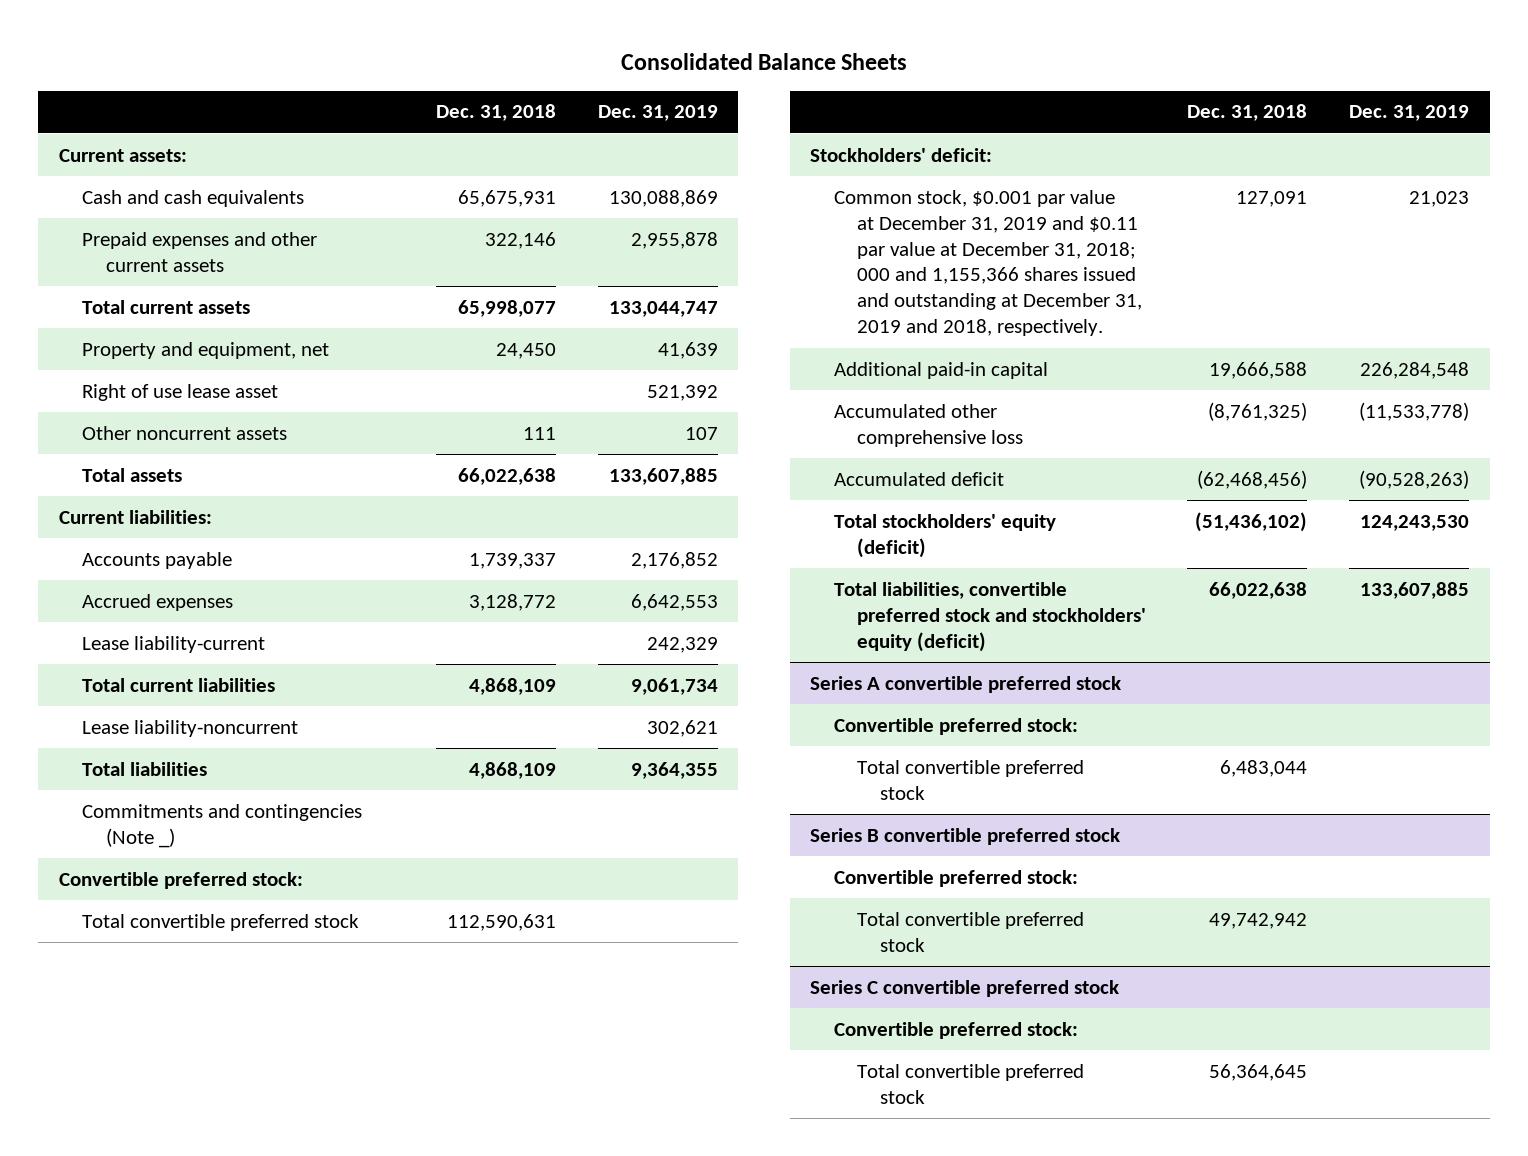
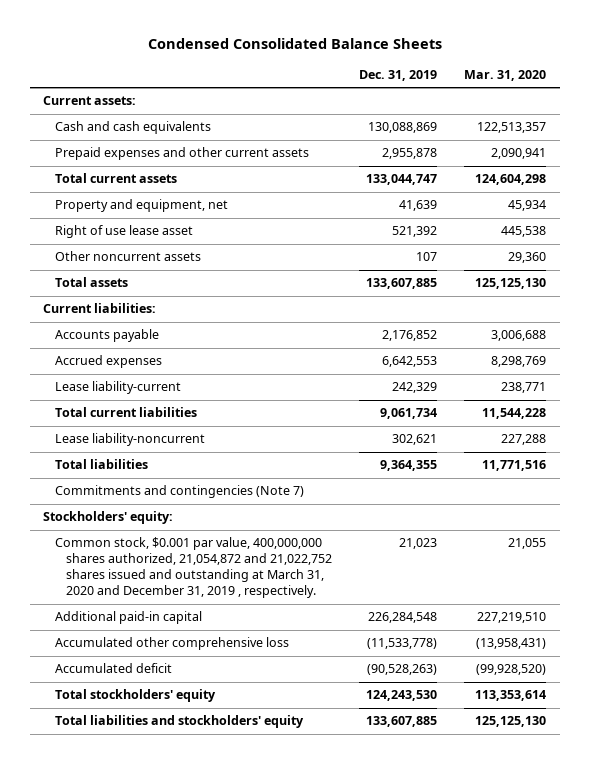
[621,53,908,71] Consolidated Balance Sheets -> [147,38,442,50] Condensed Consolidated Balance Sheets
[436,104,557,122] Dec. 31, 2018 -> none
none -> [464,69,547,81] Mar. 31, 2020
[59,871,304,889] Convertible preferred stock: -> none
[82,913,360,931] Total convertible preferred stock -> none
[82,803,363,848] Commitments and contingencies (Note _) -> [54,485,304,499] Commitments and contingencies (Note 7)
[810,147,993,162] Stockholders' deficit: -> [43,511,174,525] Stockholders' equity:
[833,189,1142,337] Common stock, $0.001 par value at December 31, 2019 and $0.11 par value at December 31, 2018; 000 and 1,155,366 shares issued and outstanding at December 31, 2019 and 2018, respectively. -> [54,537,333,599] Common stock, $0.001 par value, 400,000,000 shares authorized, 21,054,872 and 21,022,752 shares issued and outstanding at March 31, 2020 and December 31, 2019 , respectively.
[810,675,1122,693] Series A convertible preferred stock -> none
[833,717,1078,735] Convertible preferred stock: -> none
[856,759,1084,800] Total convertible preferred stock -> none
[810,827,1121,845] Series B convertible preferred stock -> none
[833,869,1078,887] Convertible preferred stock: -> none
[856,911,1084,952] Total convertible preferred stock -> none
[810,979,1120,997] Series C convertible preferred stock -> none
[833,1021,1078,1039] Convertible preferred stock: -> none
[856,1063,1084,1104] Total convertible preferred stock -> none
[833,513,1056,558] Total stockholders' equity (deficit) -> [54,689,216,703] Total stockholders' equity
[833,581,1146,652] Total liabilities, convertible preferred stock and stockholders' equity (deficit) -> [54,715,304,729] Total liabilities and stockholders' equity

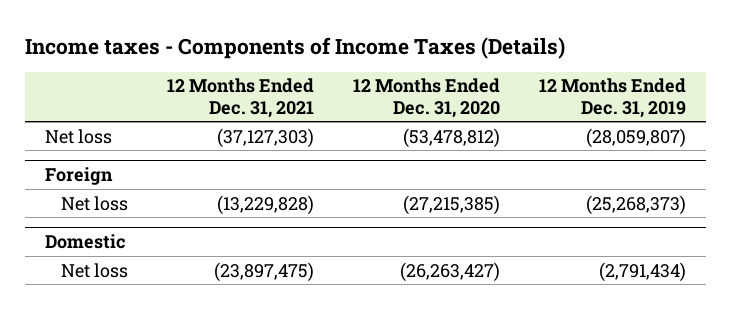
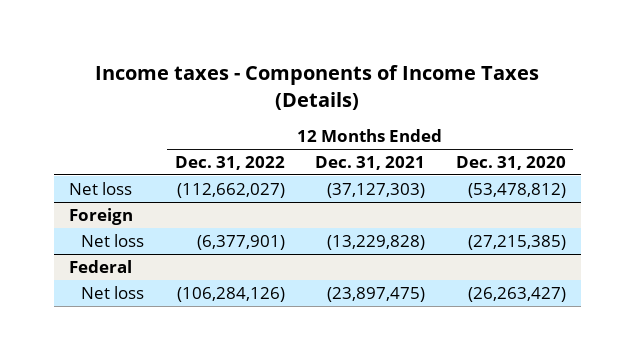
[539,78,687,118] 12 Months Ended Dec. 31, 2019 -> none
none -> [174,156,285,171] Dec. 31, 2022
[44,234,126,250] Domestic -> [68,259,132,273] Federal

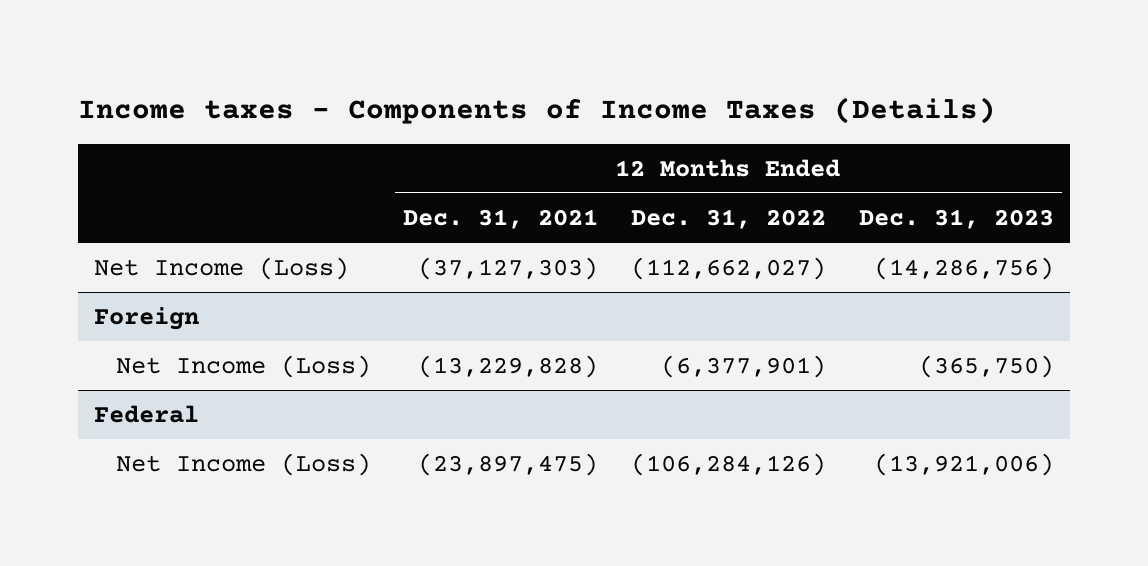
[455,156,566,171] Dec. 31, 2020 -> none
none -> [858,209,1054,230] Dec. 31, 2023
[68,181,132,195] Net loss -> [94,257,350,281] Net Income (Loss)
[81,233,145,247] Net loss -> [115,355,371,379] Net Income (Loss)
[81,285,145,299] Net loss -> [115,453,371,477] Net Income (Loss)

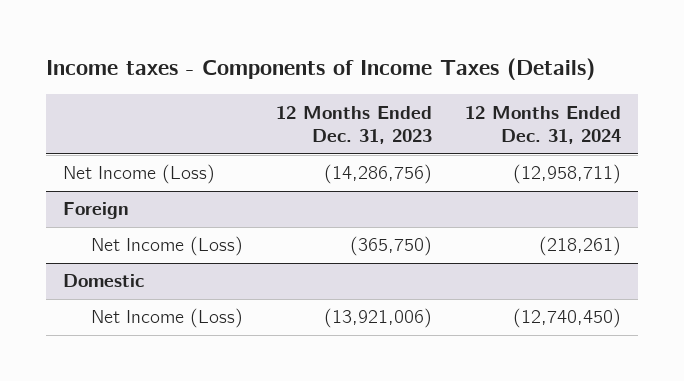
[403,209,599,230] Dec. 31, 2021 -> none
[630,209,826,230] Dec. 31, 2022 -> none
none -> [465,105,622,145] 12 Months Ended Dec. 31, 2024
[94,405,200,424] Federal -> [62,274,144,288] Domestic

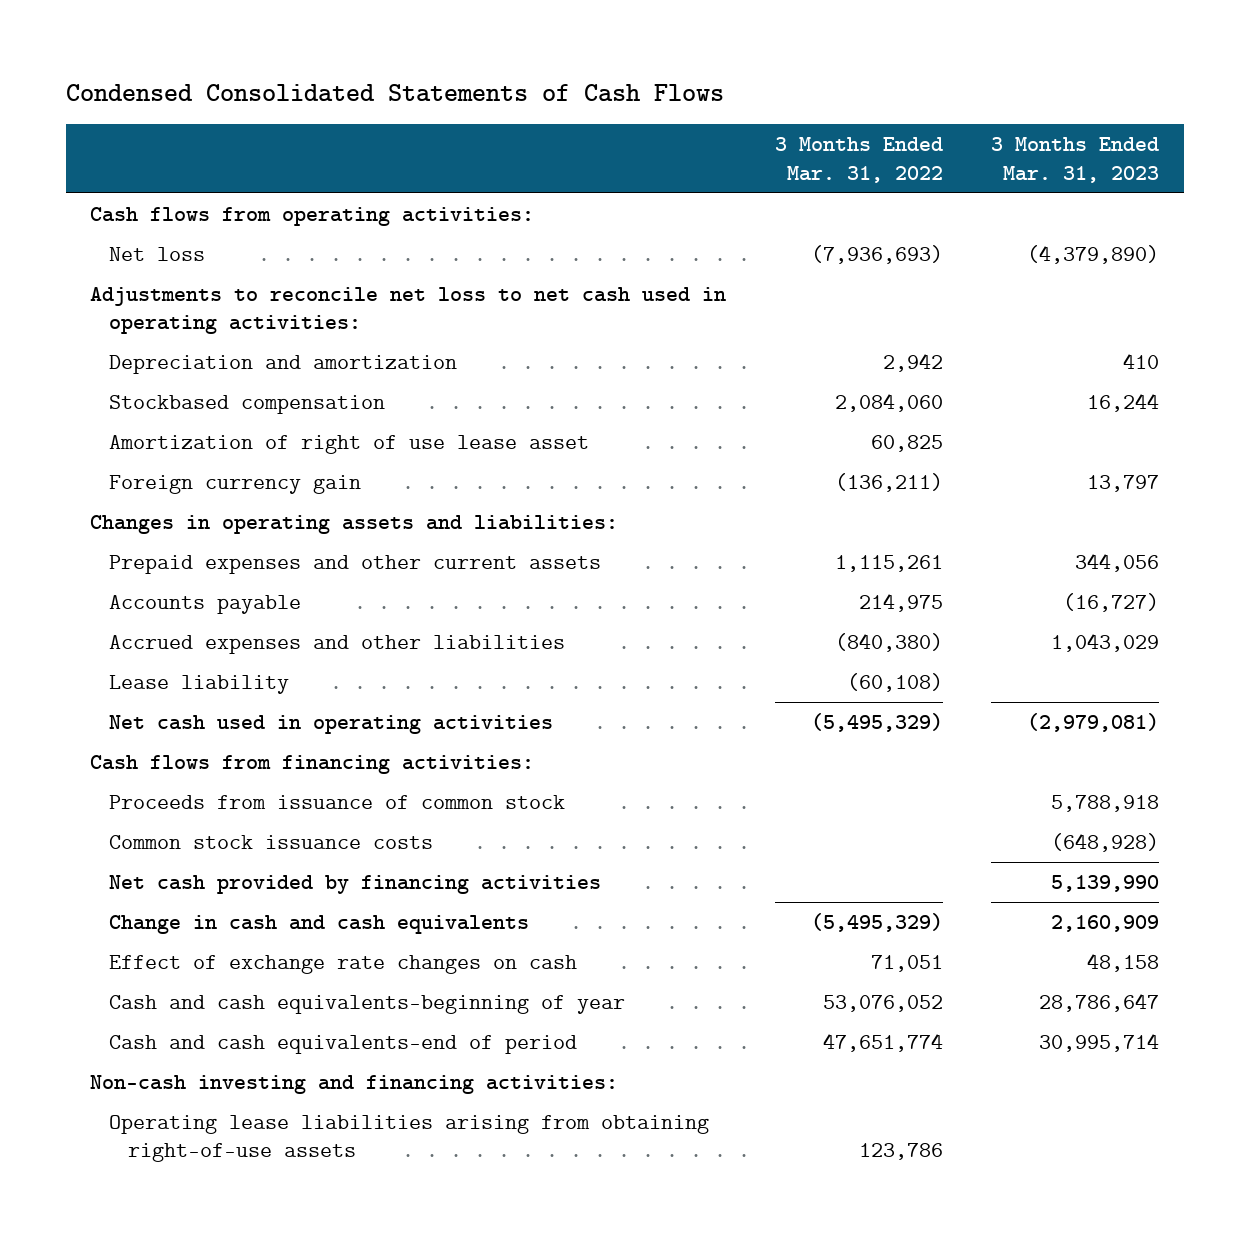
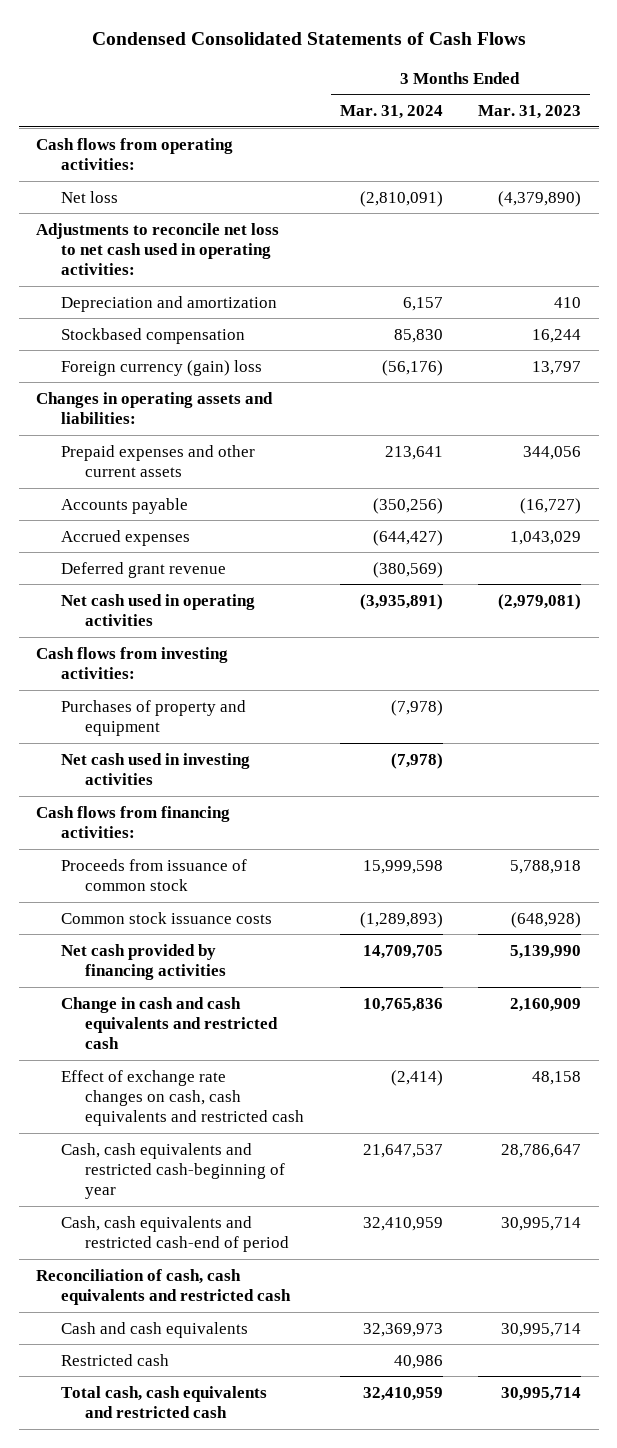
[774,137,943,183] 3 Months Ended Mar. 31, 2022 -> none
none -> [339,105,443,120] Mar. 31, 2024
[109,434,590,454] Amortization of right of use lease asset -> none
[109,474,362,494] Foreign currency gain -> [60,359,262,376] Foreign currency (gain) loss
[109,674,290,694] Lease liability -> none
[109,634,566,654] Accrued expenses and other liabilities -> [60,529,190,546] Accrued expenses
none -> [60,561,226,578] Deferred grant revenue
none -> [36,646,229,680] Cash flows from investing activities:
none -> [60,699,246,737] Purchases of property and equipment
none -> [60,752,250,786] Net cash used in investing activities
[90,1074,619,1094] Non-cash investing and financing activities: -> none
[109,1114,710,1163] Operating lease liabilities arising from obtaining right-of-use assets -> none
[109,914,530,934] Change in cash and cash equivalents -> [60,996,279,1050] Change in cash and cash equivalents and restricted cash
[109,954,578,974] Effect of exchange rate changes on cash -> [60,1069,305,1127] Effect of exchange rate changes on cash, cash equivalents and restricted cash
[109,994,626,1014] Cash and cash equivalents-beginning of year -> [60,1142,286,1200] Cash, cash equivalents and restricted cash-beginning of year
[109,1034,578,1054] Cash and cash equivalents-end of period -> [60,1215,290,1253] Cash, cash equivalents and restricted cash-end of period
none -> [36,1268,291,1306] Reconciliation of cash, cash equivalents and restricted cash
none -> [60,1321,248,1338] Cash and cash equivalents
none -> [60,1353,169,1366] Restricted cash
none -> [60,1385,267,1419] Total cash, cash equivalents and restricted cash

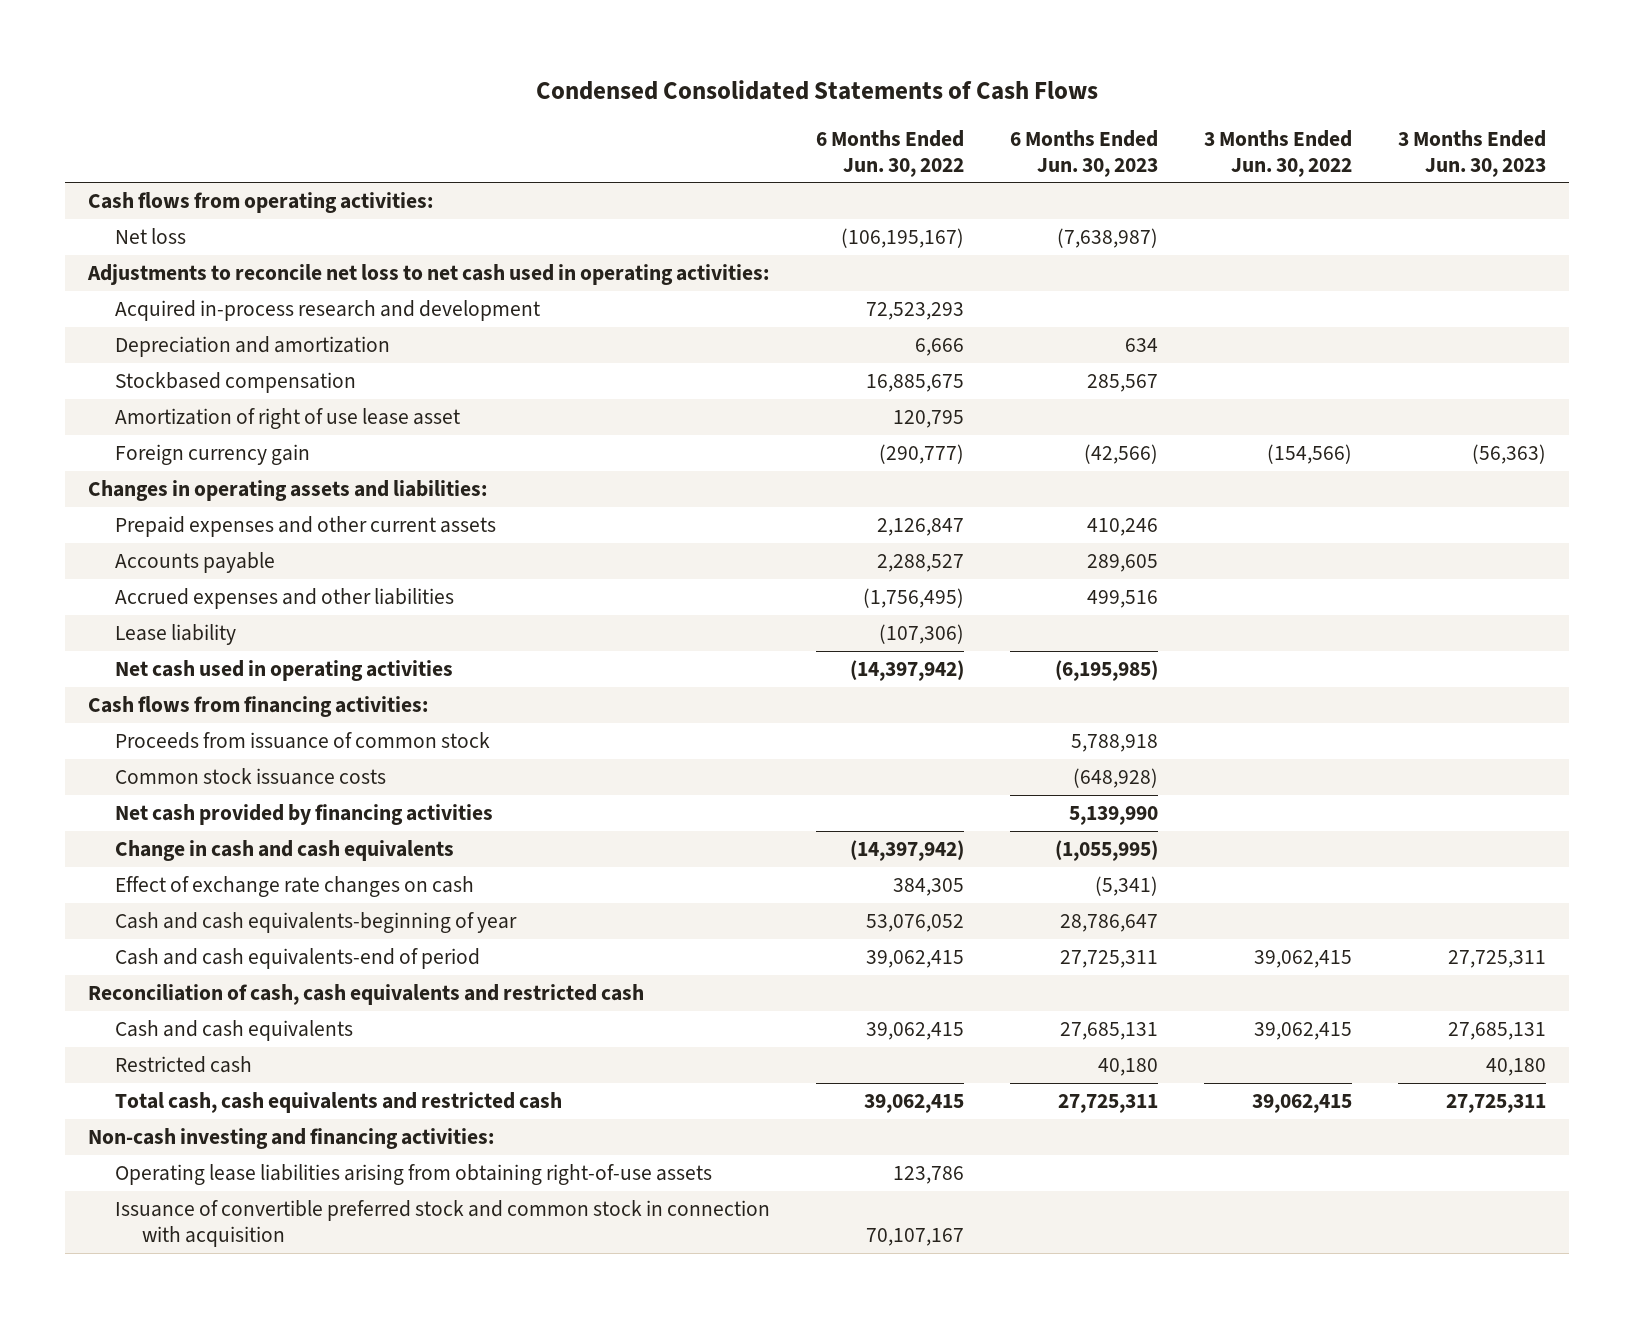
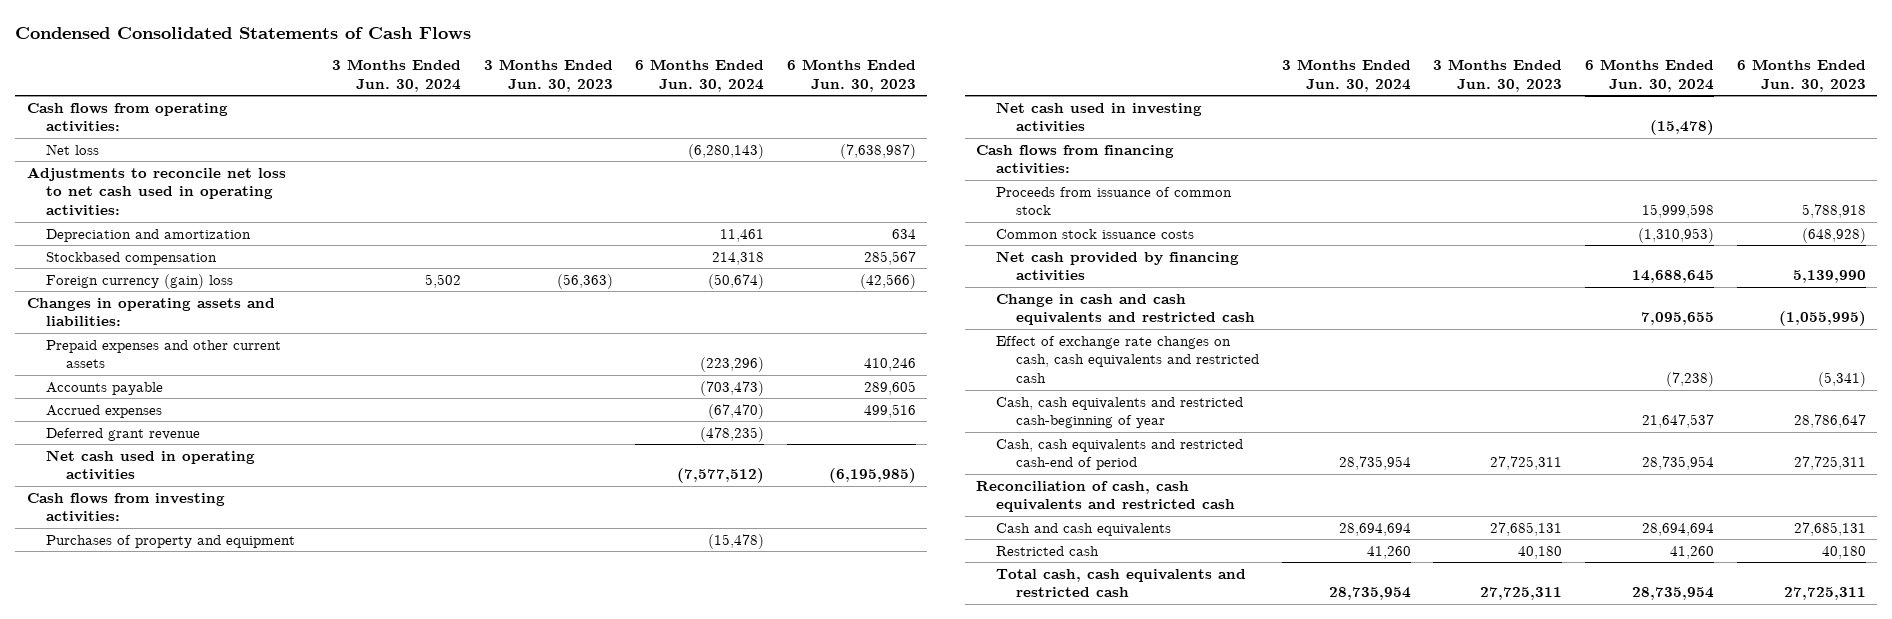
[816,129,965,177] 6 Months Ended Jun. 30, 2022 -> none
[1204,129,1353,177] 3 Months Ended Jun. 30, 2022 -> none
none -> [331,59,461,93] 3 Months Ended Jun. 30, 2024
none -> [635,59,765,93] 6 Months Ended Jun. 30, 2024
[115,300,541,322] Acquired in-process research and development -> none
[115,408,461,430] Amortization of right of use lease asset -> none
[115,444,311,466] Foreign currency gain -> [46,273,234,289] Foreign currency (gain) loss
[115,624,237,646] Lease liability -> none
[115,588,455,610] Accrued expenses and other liabilities -> [46,404,163,418] Accrued expenses
none -> [46,427,201,441] Deferred grant revenue
none -> [26,492,225,523] Cash flows from investing activities:
none -> [46,534,296,548] Purchases of property and equipment
none -> [996,101,1203,133] Net cash used in investing activities
[115,840,455,862] Change in cash and cash equivalents -> [996,293,1255,326] Change in cash and cash equivalents and restricted cash
[115,876,475,898] Effect of exchange rate changes on cash -> [996,335,1259,384] Effect of exchange rate changes on cash, cash equivalents and restricted cash
[115,912,518,934] Cash and cash equivalents-beginning of year -> [996,396,1244,429] Cash, cash equivalents and restricted cash-beginning of year
[115,948,481,970] Cash and cash equivalents-end of period -> [996,438,1244,471] Cash, cash equivalents and restricted cash-end of period
[88,1128,495,1150] Non-cash investing and financing activities: -> none
[115,1164,713,1186] Operating lease liabilities arising from obtaining right-of-use assets -> none
[115,1200,771,1247] Issuance of convertible preferred stock and common stock in connection with acquisition -> none

